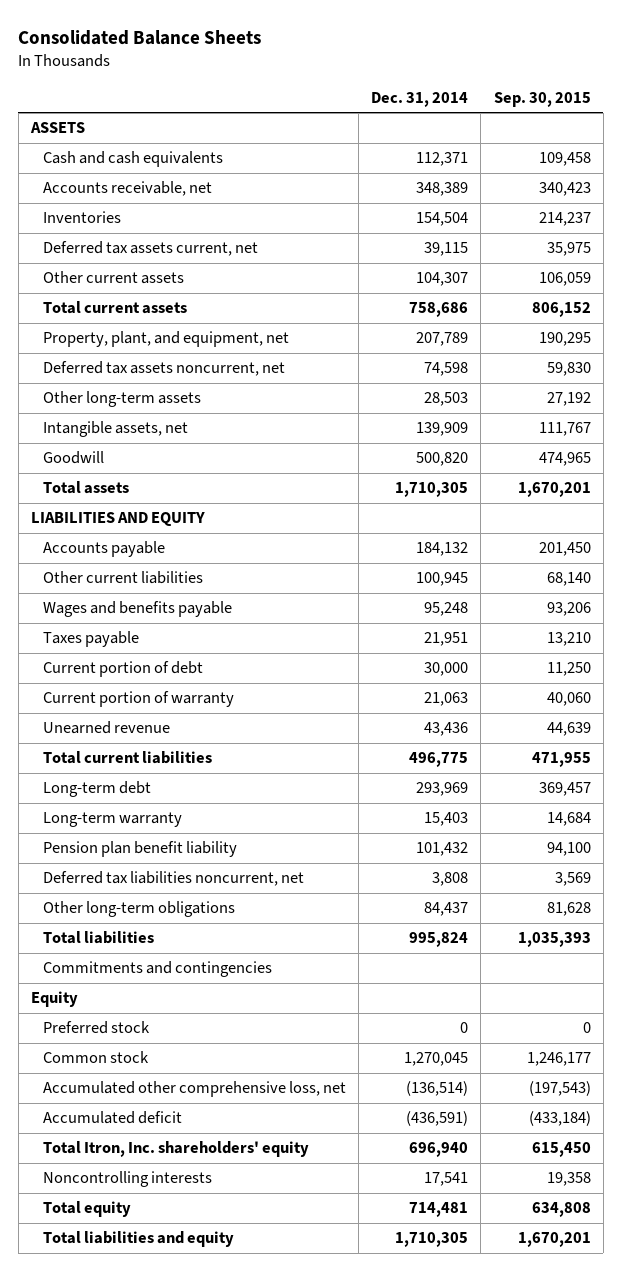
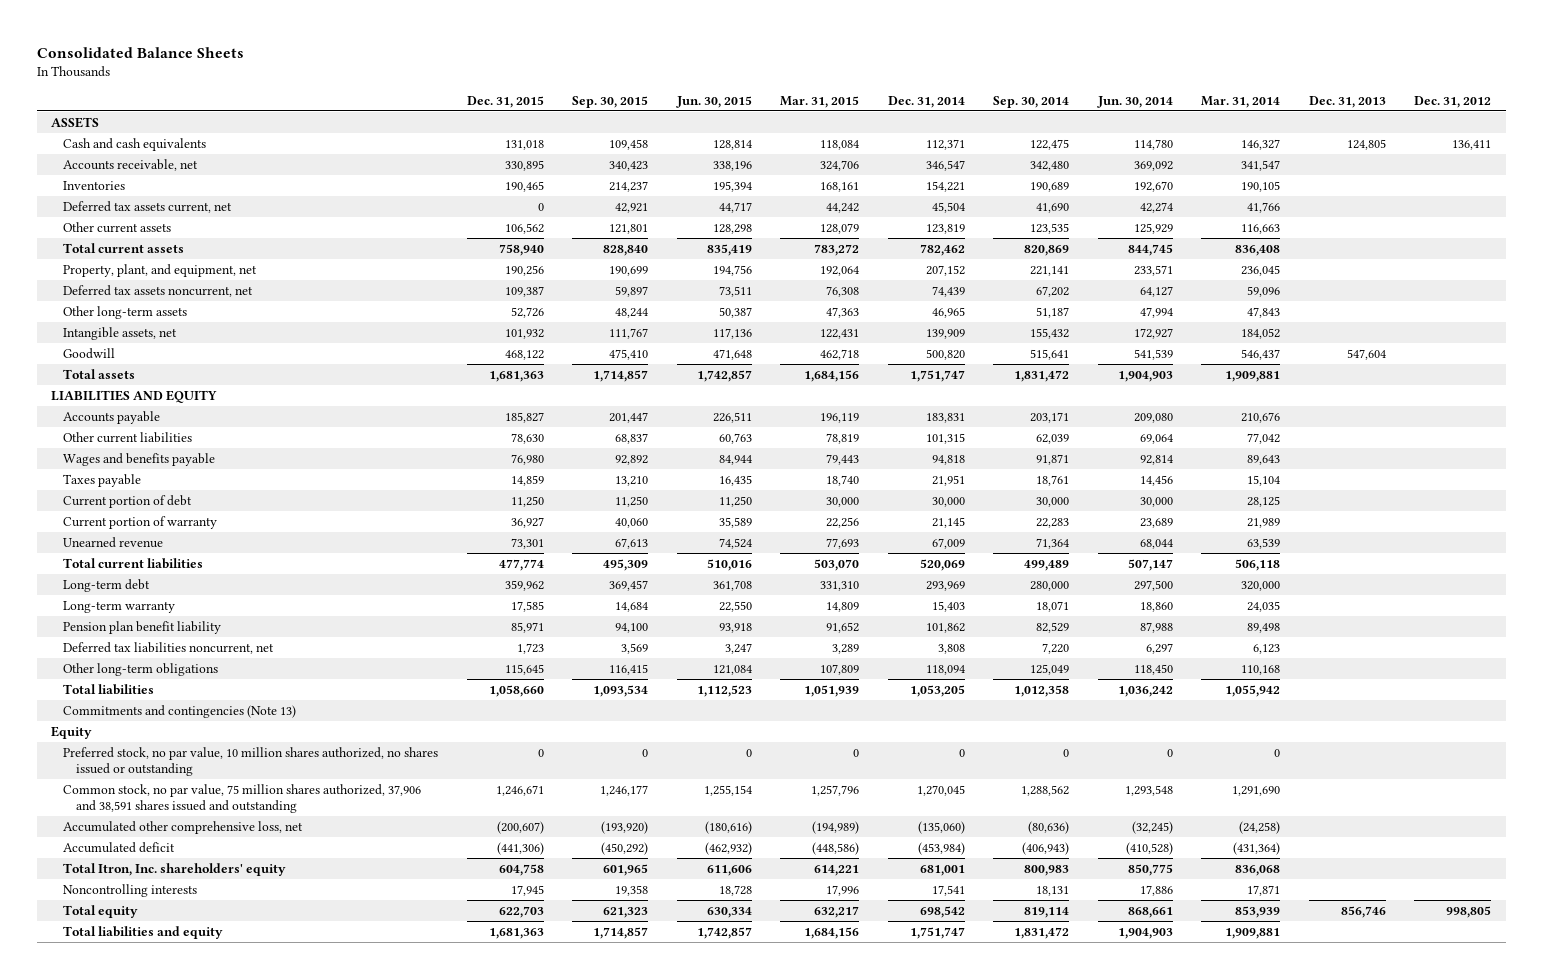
none -> [466,95,544,108] Dec. 31, 2015
none -> [675,95,752,108] Jun. 30, 2015
none -> [780,95,860,108] Mar. 31, 2015
none -> [993,95,1070,108] Sep. 30, 2014
none -> [1096,95,1173,108] Jun. 30, 2014
none -> [1201,95,1281,108] Mar. 31, 2014
none -> [1308,95,1386,108] Dec. 31, 2013
none -> [1414,95,1492,108] Dec. 31, 2012
[416,182,469,197] 348,389 -> [925,159,965,171] 346,547
[416,212,469,227] 154,504 -> [925,180,965,192] 154,221
[424,242,469,257] 39,115 -> [931,201,965,213] 45,504
[546,242,591,257] 35,975 -> [615,202,649,213] 42,921
[416,272,469,287] 104,307 -> [925,223,965,234] 123,819
[538,272,591,287] 106,059 -> [609,223,649,234] 121,801
[409,302,469,318] 758,686 -> [919,243,965,256] 782,462
[531,302,591,318] 806,152 -> [603,244,649,256] 828,840
[416,332,469,347] 207,789 -> [925,264,965,276] 207,152
[538,332,591,347] 190,295 -> [609,265,649,276] 190,699
[424,362,469,377] 74,598 -> [931,285,965,297] 74,439
[546,362,591,377] 59,830 -> [615,285,649,297] 59,897
[424,392,469,407] 28,503 -> [931,306,965,318] 46,965
[546,392,591,407] 27,192 -> [615,307,649,318] 48,244
[538,452,591,467] 474,965 -> [609,348,649,360] 475,410
[395,482,469,498] 1,710,305 -> [909,369,965,382] 1,751,747
[517,482,591,498] 1,670,201 -> [593,369,649,382] 1,714,857
[416,542,469,557] 184,132 -> [925,412,965,423] 183,831
[538,542,591,557] 201,450 -> [609,411,649,423] 201,447
[416,572,469,587] 100,945 -> [925,432,965,444] 101,315
[546,572,591,587] 68,140 -> [615,432,649,444] 68,837
[424,602,469,617] 95,248 -> [931,454,965,465] 94,818
[546,602,591,617] 93,206 -> [615,454,649,465] 92,892
[424,692,469,707] 21,063 -> [931,516,965,528] 21,145
[424,722,469,737] 43,436 -> [931,537,965,549] 67,009
[546,722,591,737] 44,639 -> [615,537,649,549] 67,613
[409,752,469,768] 496,775 -> [919,558,965,571] 520,069
[531,752,591,768] 471,955 -> [603,558,649,571] 495,309
[416,842,469,857] 101,432 -> [925,622,965,633] 101,862
[424,902,469,917] 84,437 -> [925,664,965,675] 118,094
[546,902,591,917] 81,628 -> [609,663,649,675] 116,415
[409,932,469,948] 995,824 -> [909,684,965,697] 1,053,205
[517,932,591,948] 1,035,393 -> [593,684,649,697] 1,093,534
[42,961,272,978] Commitments and contingencies -> [63,704,297,718] Commitments and contingencies (Note 13)
[42,1021,150,1035] Preferred stock -> [63,746,439,777] Preferred stock, no par value, 10 million shares authorized, no shares issued or outstanding
[42,1051,149,1064] Common stock -> [63,783,422,814] Common stock, no par value, 75 million shares authorized, 37,906 and 38,591 shares issued and outstanding
[406,1081,469,1097] (136,514) -> [917,820,965,834] (135,060)
[528,1081,591,1097] (197,543) -> [601,820,649,834] (193,920)
[406,1111,469,1127] (436,591) -> [917,841,965,855] (453,984)
[528,1111,591,1127] (433,184) -> [601,841,649,855] (450,292)
[409,1142,469,1158] 696,940 -> [919,864,965,876] 681,001
[531,1142,591,1158] 615,450 -> [603,863,649,876] 601,965
[409,1202,469,1218] 714,481 -> [919,905,965,918] 698,542
[531,1202,591,1218] 634,808 -> [603,906,649,918] 621,323
[395,1232,469,1248] 1,710,305 -> [909,926,965,939] 1,751,747
[517,1232,591,1248] 1,670,201 -> [593,926,649,939] 1,714,857

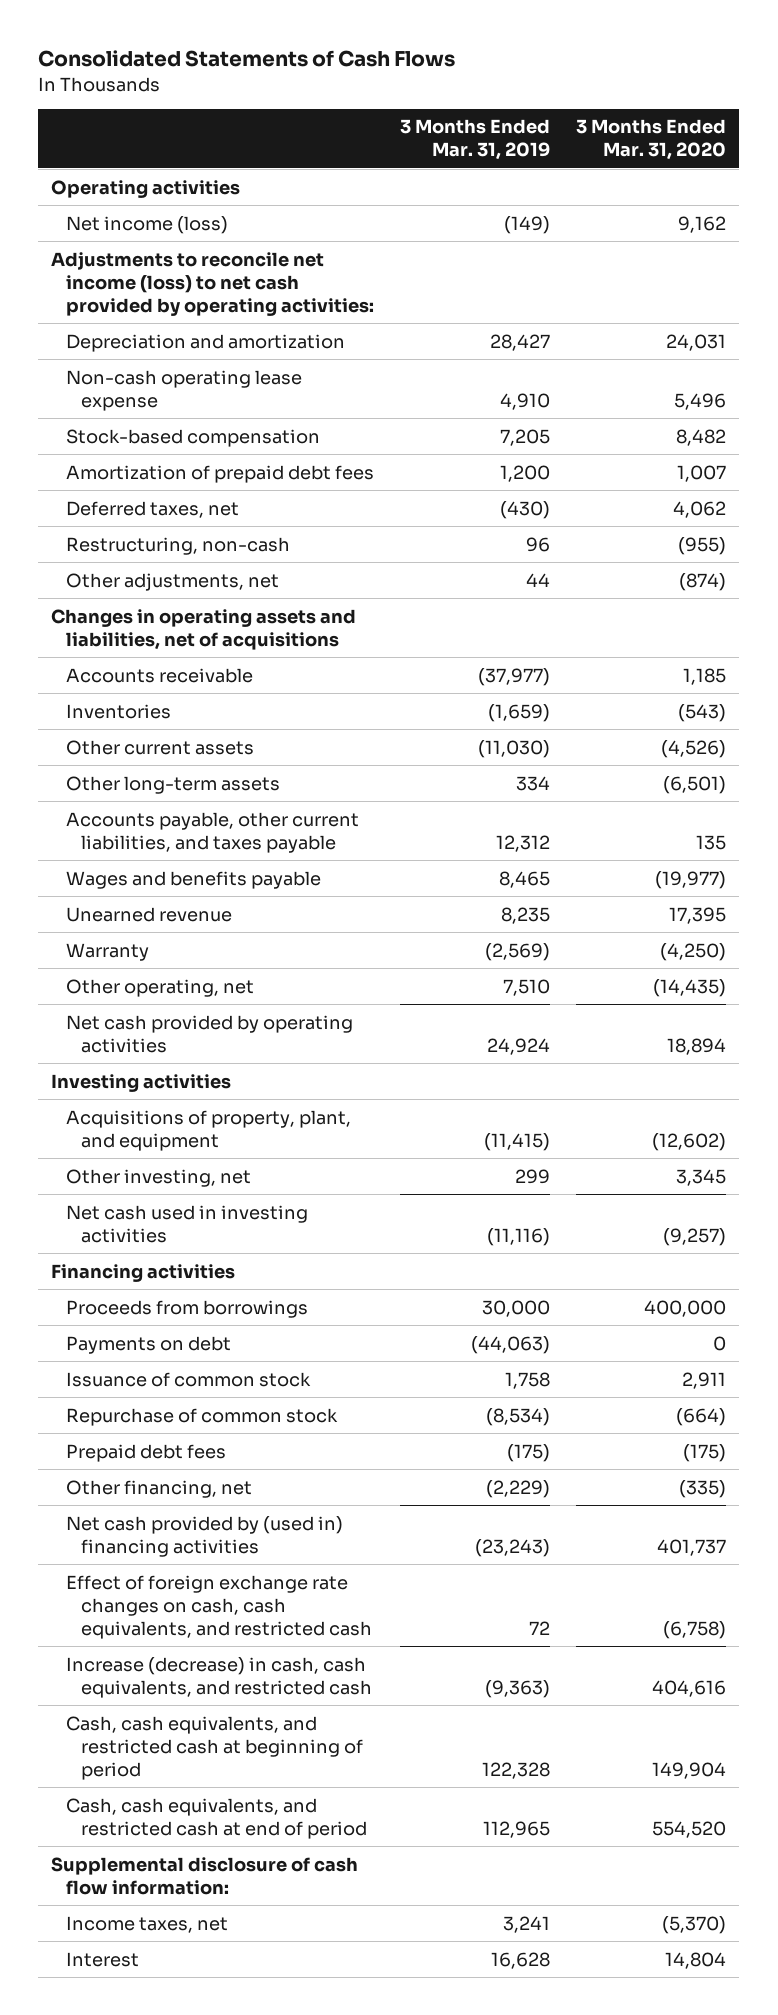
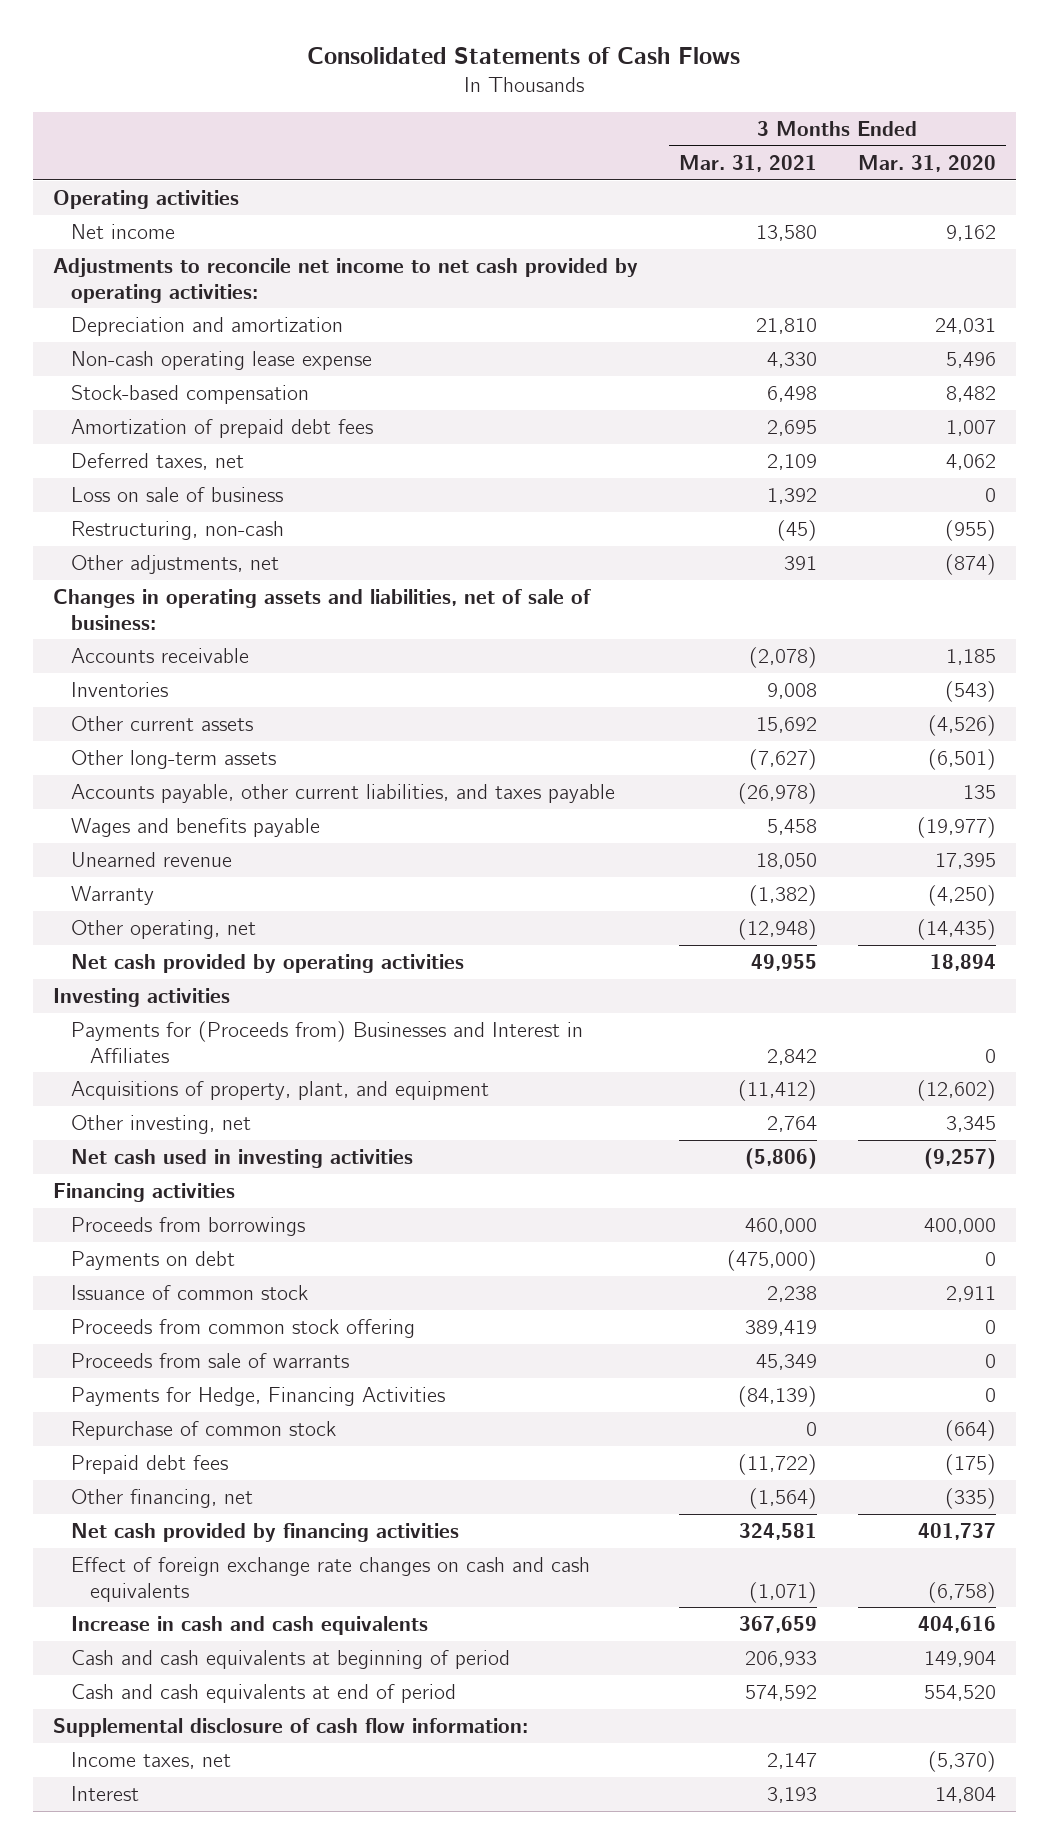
[400,119,551,161] 3 Months Ended Mar. 31, 2019 -> none
none -> [678,154,817,172] Mar. 31, 2021
[66,215,229,234] Net income (loss) -> [71,223,176,239] Net income
[51,251,375,316] Adjustments to reconcile net income (loss) to net cash provided by operating activities: -> [52,257,638,303] Adjustments to reconcile net income to net cash provided by operating activities:
none -> [71,486,284,502] Loss on sale of business
[51,608,357,650] Changes in operating assets and liabilities, net of acquisitions -> [52,588,591,630] Changes in operating assets and liabilities, net of sale of business:
none -> [71,1020,584,1063] Payments for (Proceeds from) Businesses and Interest in Affiliates
none -> [71,1318,416,1338] Proceeds from common stock offering
none -> [71,1352,350,1368] Proceeds from sale of warrants
none -> [71,1386,446,1406] Payments for Hedge, Financing Activities
[66,1515,344,1557] Net cash provided by (used in) financing activities -> [71,1522,460,1542] Net cash provided by financing activities
[66,1574,373,1639] Effect of foreign exchange rate changes on cash, cash equivalents, and restricted cash -> [71,1556,591,1602] Effect of foreign exchange rate changes on cash and cash equivalents
[66,1656,373,1698] Increase (decrease) in cash, cash equivalents, and restricted cash -> [71,1615,429,1635] Increase in cash and cash equivalents
[66,1715,364,1780] Cash, cash equivalents, and restricted cash at beginning of period -> [71,1649,511,1669] Cash and cash equivalents at beginning of period
[66,1797,368,1839] Cash, cash equivalents, and restricted cash at end of period -> [71,1683,457,1703] Cash and cash equivalents at end of period

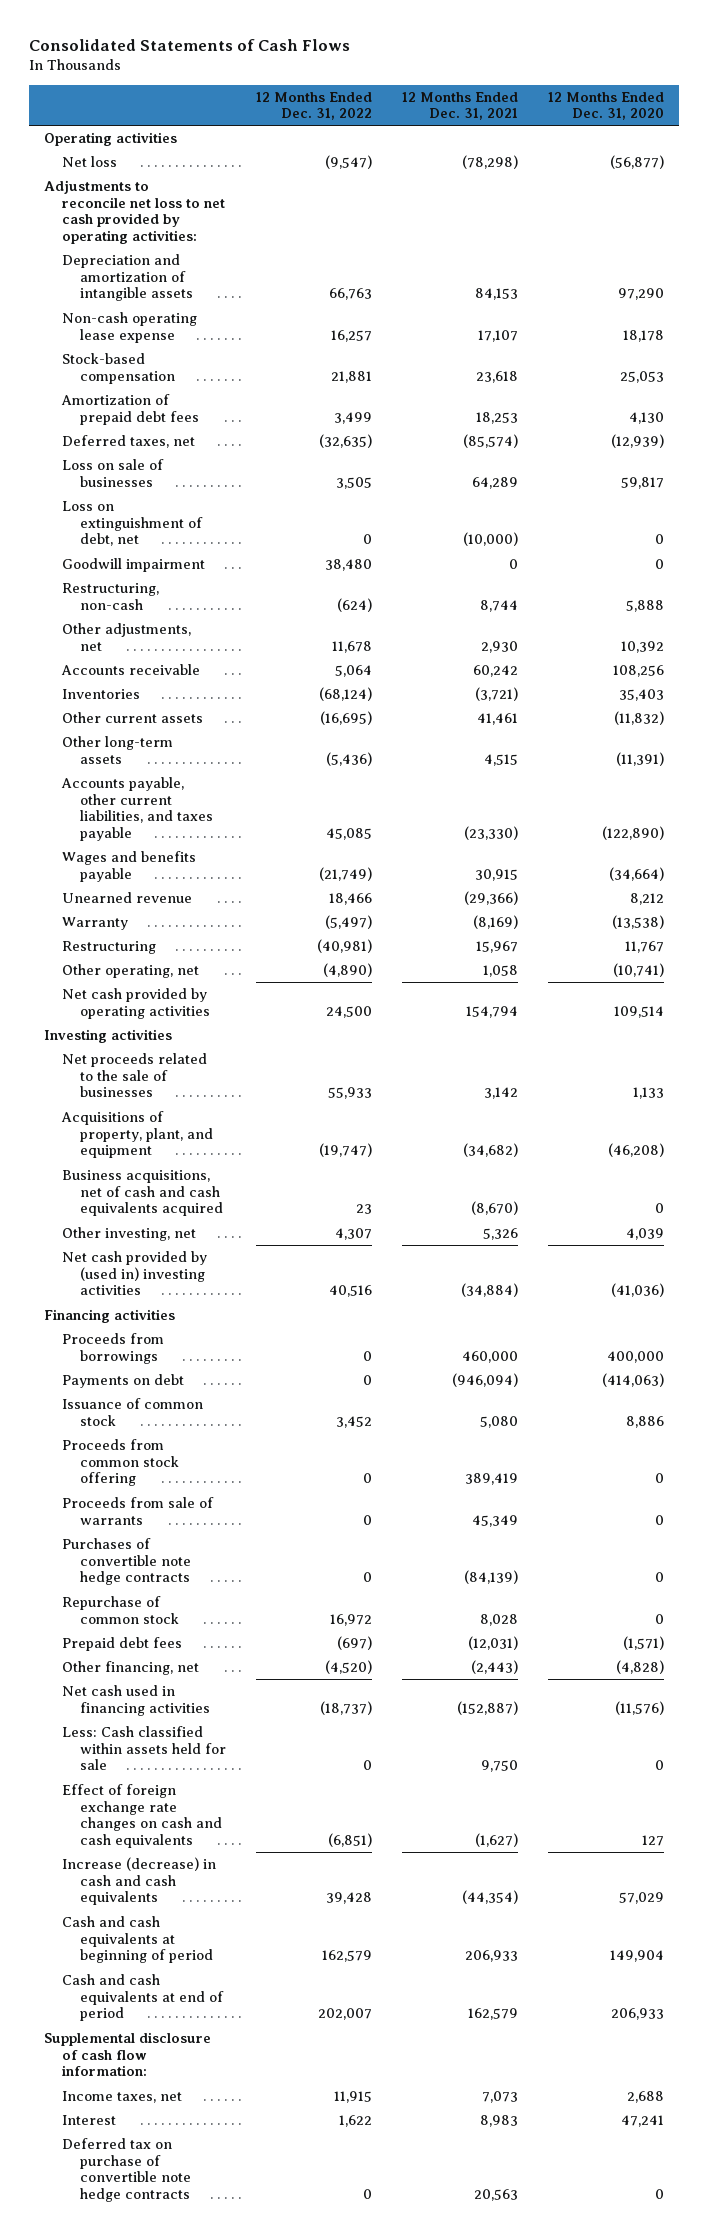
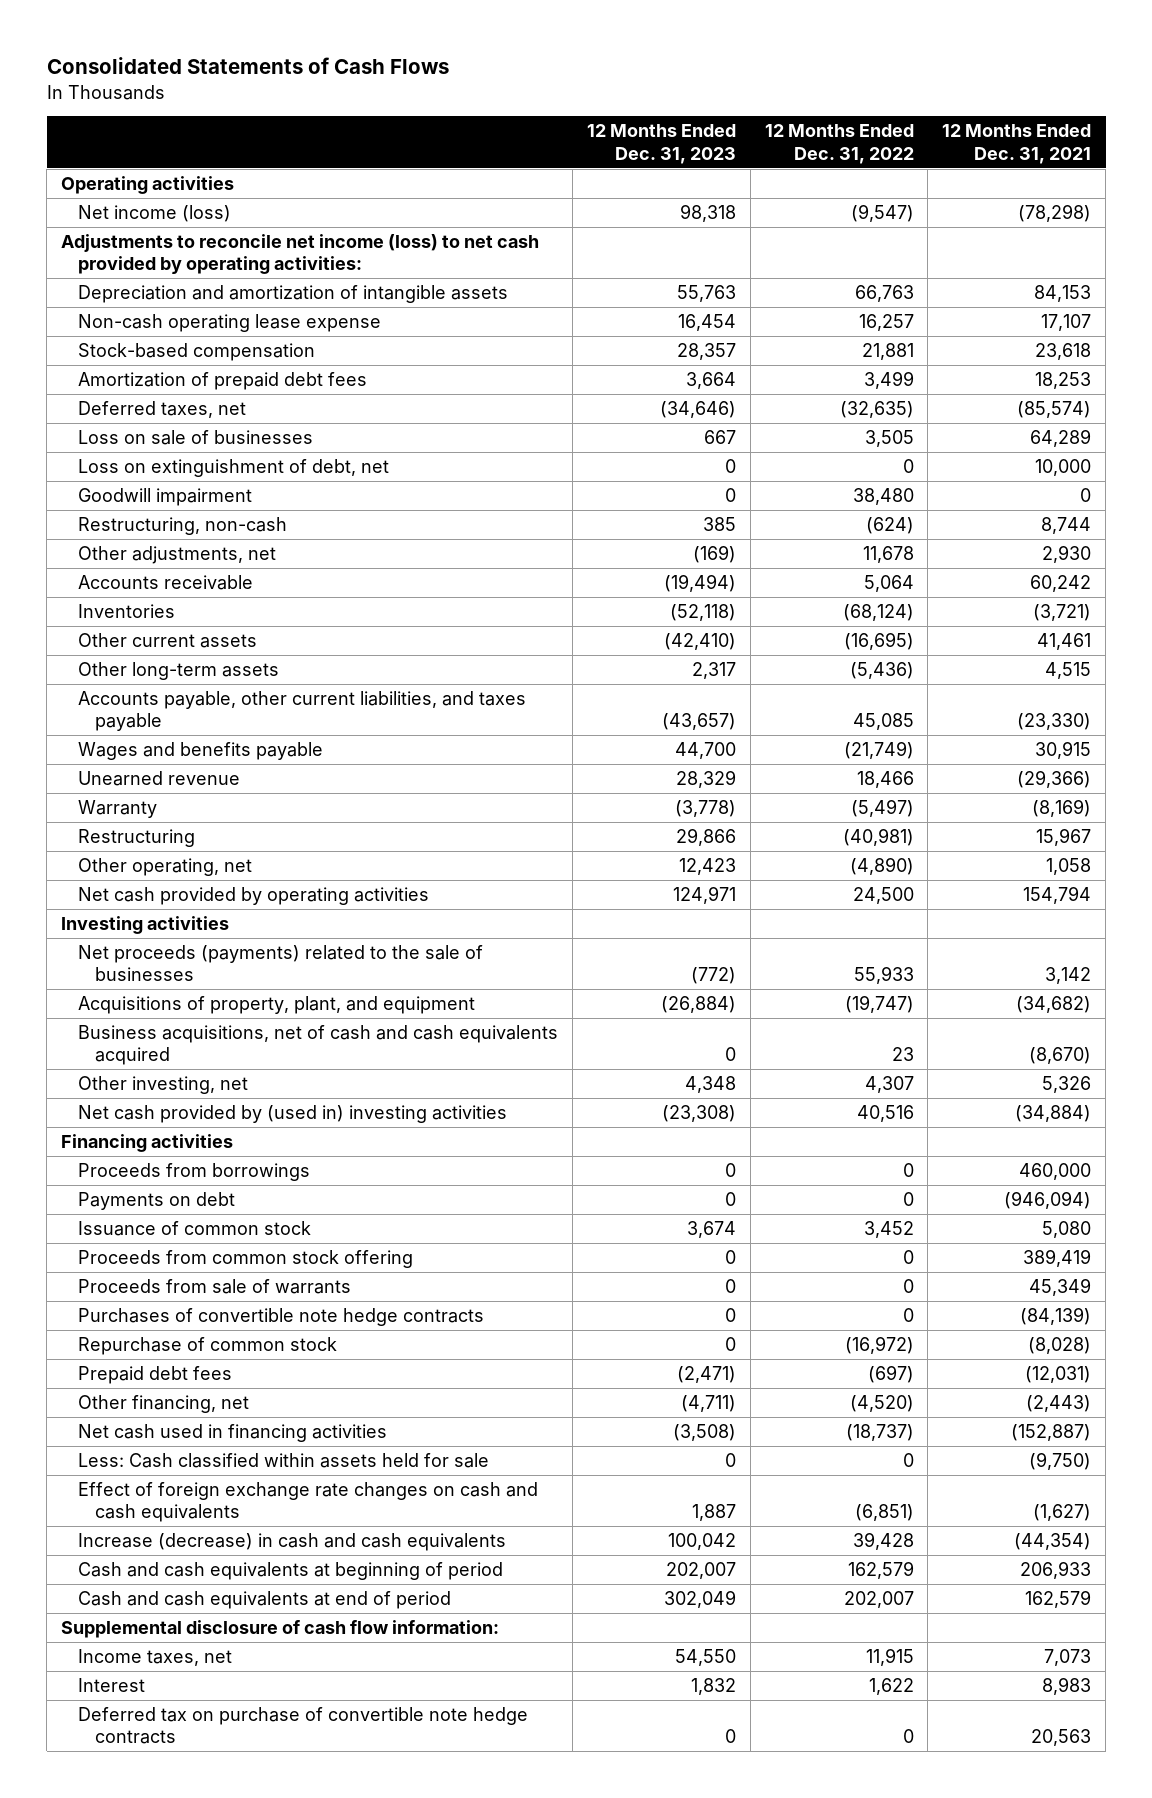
[548,91,665,121] 12 Months Ended Dec. 31, 2020 -> none
none -> [586,124,736,164] 12 Months Ended Dec. 31, 2023
[61,155,117,167] Net loss -> [78,204,232,222] Net income (loss)
[43,179,225,245] Adjustments to reconcile net loss to net cash provided by operating activities: -> [61,233,540,275] Adjustments to reconcile net income (loss) to net cash provided by operating activities:
[463,532,519,547] (10,000) -> [1035,458,1092,476] 10,000
[61,1052,207,1098] Net proceeds related to the sale of businesses -> [78,944,484,982] Net proceeds (payments) related to the sale of businesses
[330,1613,373,1626] 16,972 -> [844,1335,914,1354] (16,972)
[480,1613,519,1626] 8,028 -> [1028,1336,1092,1354] (8,028)
[481,1760,519,1773] 9,750 -> [1029,1451,1092,1470] (9,750)

